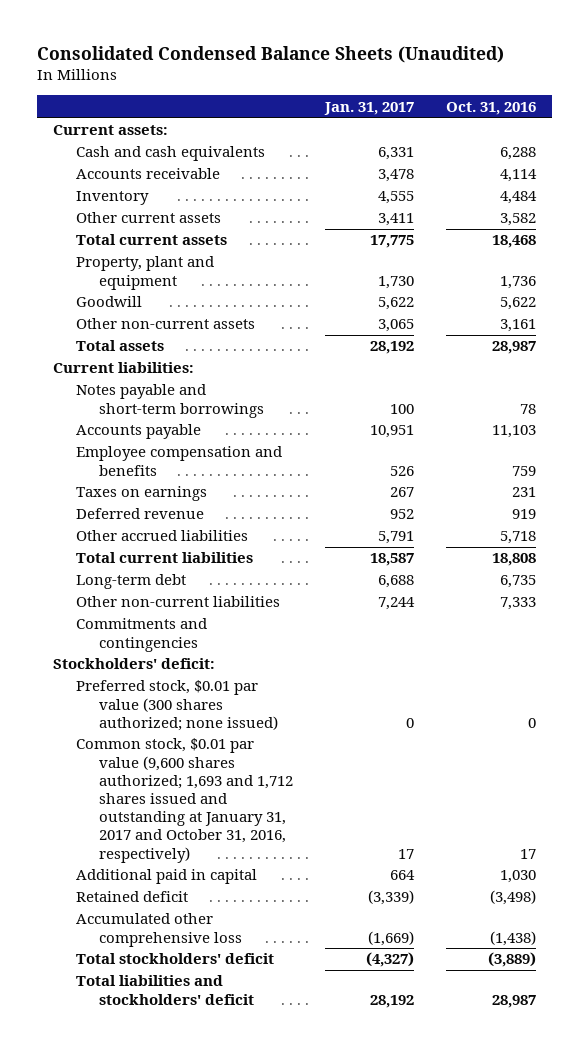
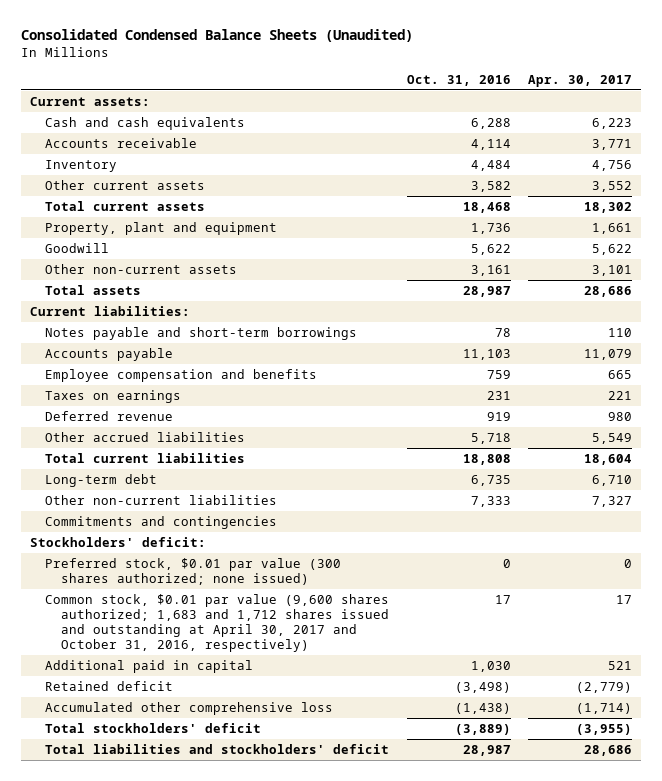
[323,101,414,115] Jan. 31, 2017 -> none
none -> [528,74,633,87] Apr. 30, 2017
[75,738,293,863] Common stock, $0.01 par value (9,600 shares authorized; 1,693 and 1,712 shares issued and outstanding at January 31, 2017 and October 31, 2016, respectively) -> [45,593,390,653] Common stock, $0.01 par value (9,600 shares authorized; 1,683 and 1,712 shares issued and outstanding at April 30, 2017 and October 31, 2016, respectively)

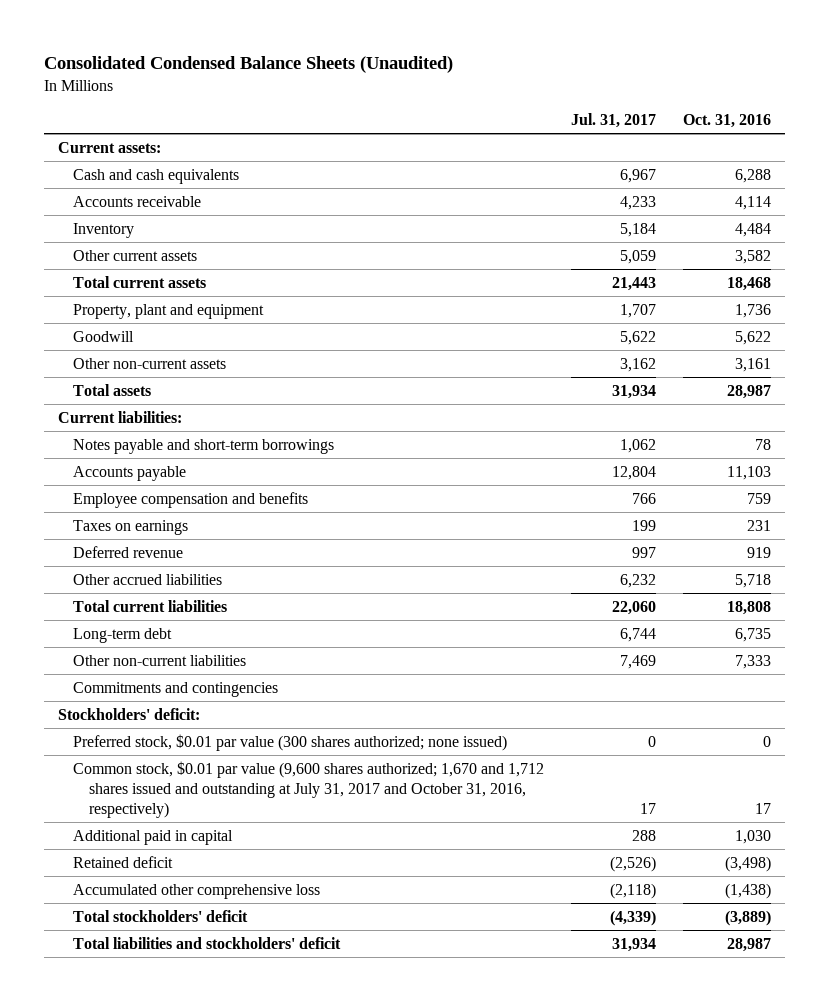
[528,74,633,87] Apr. 30, 2017 -> none
none -> [571,113,657,129] Jul. 31, 2017
[45,593,390,653] Common stock, $0.01 par value (9,600 shares authorized; 1,683 and 1,712 shares issued and outstanding at April 30, 2017 and October 31, 2016, respectively) -> [73,760,545,818] Common stock, $0.01 par value (9,600 shares authorized; 1,670 and 1,712 shares issued and outstanding at July 31, 2017 and October 31, 2016, respectively)

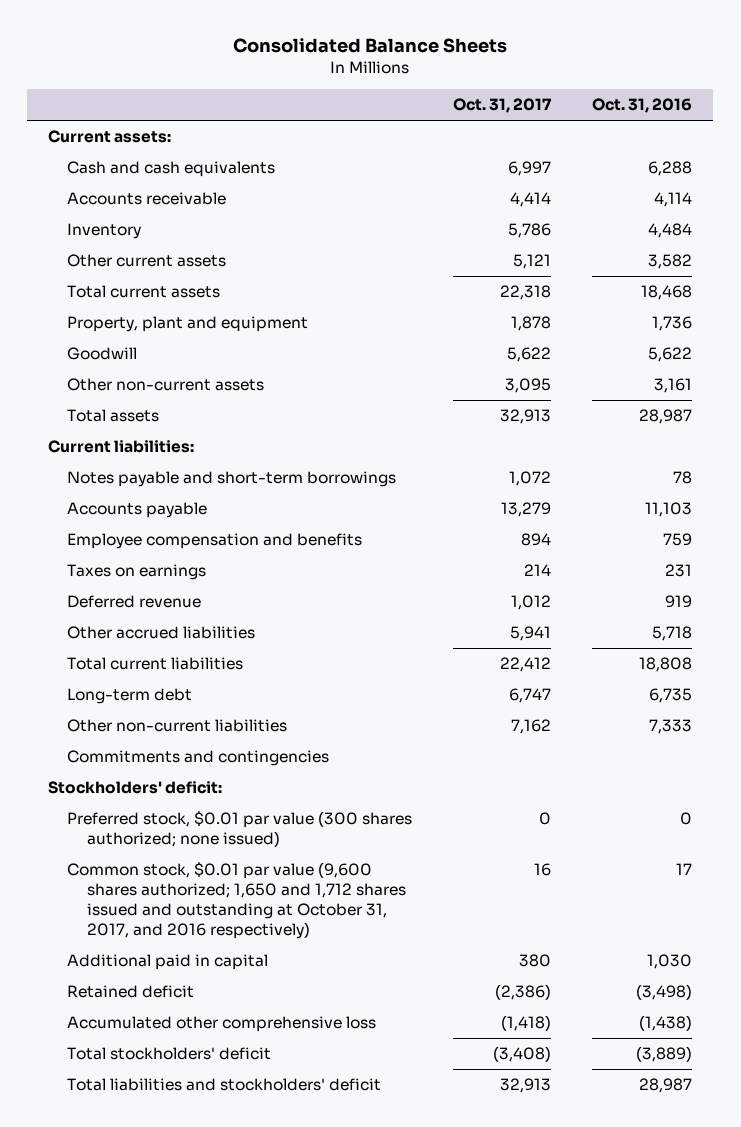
[44,55,454,73] Consolidated Condensed Balance Sheets (Unaudited) -> [233,37,508,53] Consolidated Balance Sheets
[571,113,657,129] Jul. 31, 2017 -> none
none -> [453,98,553,114] Oct. 31, 2017
[73,760,545,818] Common stock, $0.01 par value (9,600 shares authorized; 1,670 and 1,712 shares issued and outstanding at July 31, 2017 and October 31, 2016, respectively) -> [67,862,406,939] Common stock, $0.01 par value (9,600 shares authorized; 1,650 and 1,712 shares issued and outstanding at October 31, 2017, and 2016 respectively)

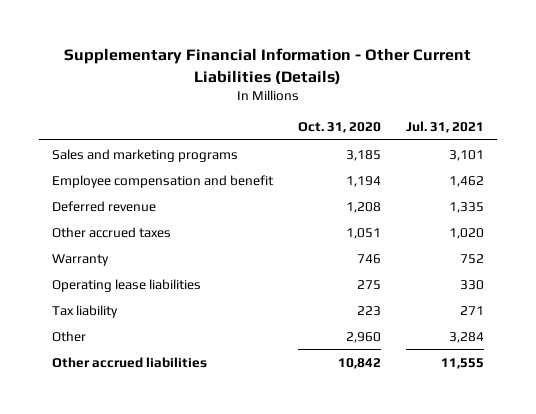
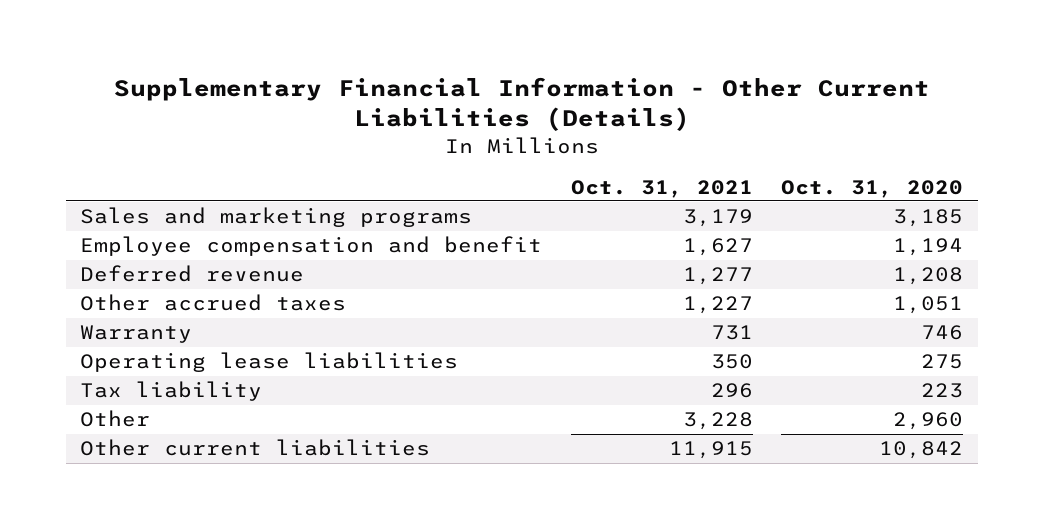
[406,121,485,134] Jul. 31, 2021 -> none
none -> [570,179,753,198] Oct. 31, 2021
[51,356,207,368] Other accrued liabilities -> [80,439,431,457] Other current liabilities

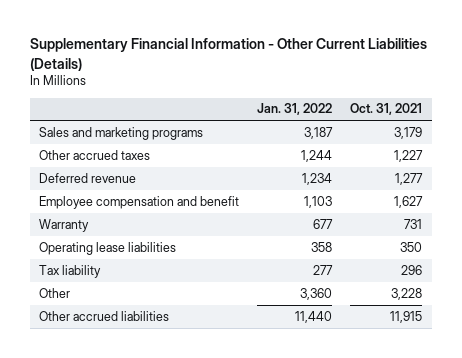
[781,179,964,198] Oct. 31, 2020 -> none
none -> [257,103,333,116] Jan. 31, 2022
[80,265,305,283] Deferred revenue -> [39,172,137,183] Deferred revenue
[80,236,543,257] Employee compensation and benefit -> [39,195,240,209] Employee compensation and benefit
[80,439,431,457] Other current liabilities -> [39,310,170,321] Other accrued liabilities

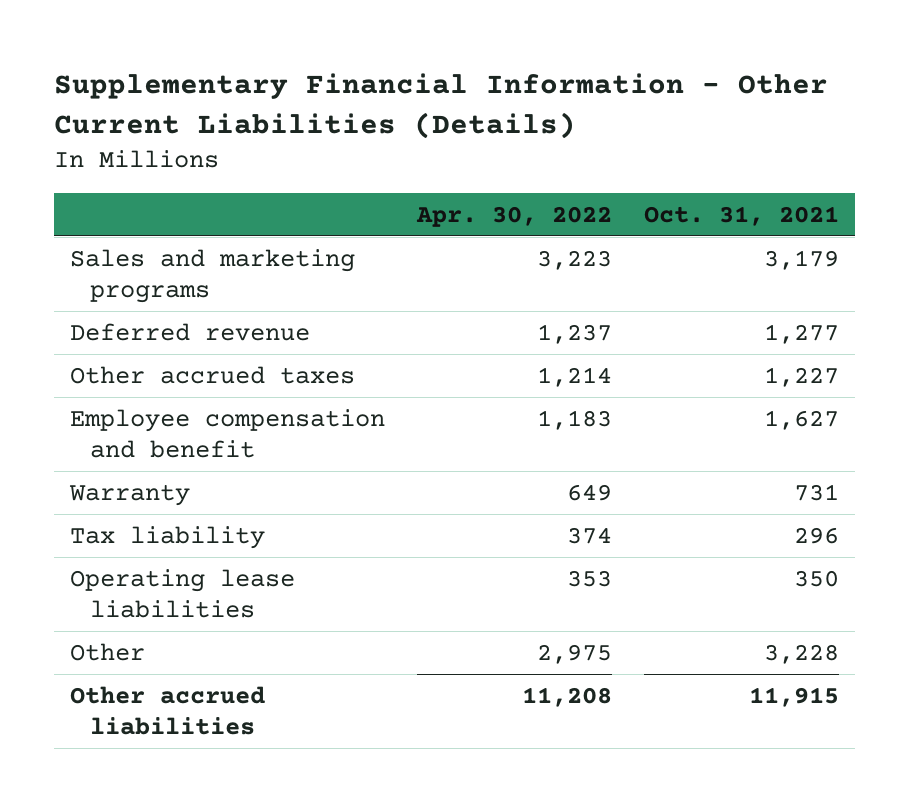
[257,103,333,116] Jan. 31, 2022 -> none
none -> [416,205,613,227] Apr. 30, 2022
[39,149,151,160] Other accrued taxes -> [69,365,355,384] Other accrued taxes
[39,241,177,255] Operating lease liabilities -> [69,568,295,619] Operating lease liabilities

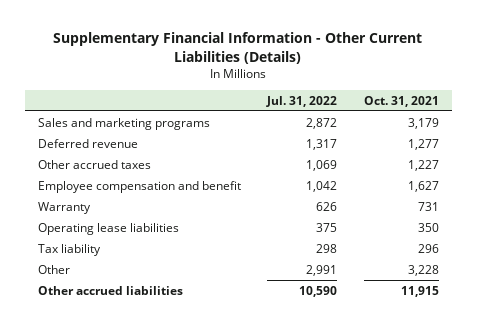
[416,205,613,227] Apr. 30, 2022 -> none
none -> [266,95,338,107] Jul. 31, 2022
[69,525,265,549] Tax liability -> [37,243,101,256] Tax liability

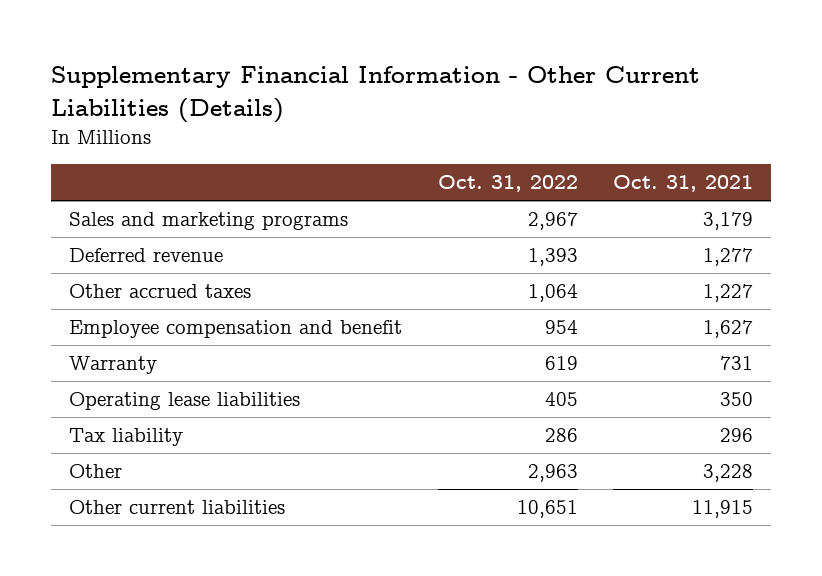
[266,95,338,107] Jul. 31, 2022 -> none
none -> [437,175,578,193] Oct. 31, 2022
[37,285,183,295] Other accrued liabilities -> [69,500,286,515] Other current liabilities

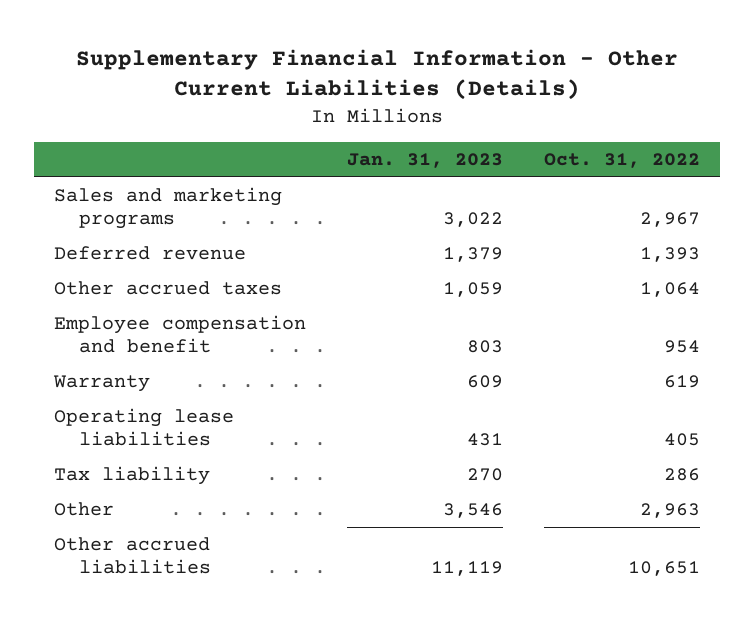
[612,175,753,193] Oct. 31, 2021 -> none
none -> [346,153,503,169] Jan. 31, 2023
[69,500,286,515] Other current liabilities -> [54,537,212,575] Other accrued liabilities

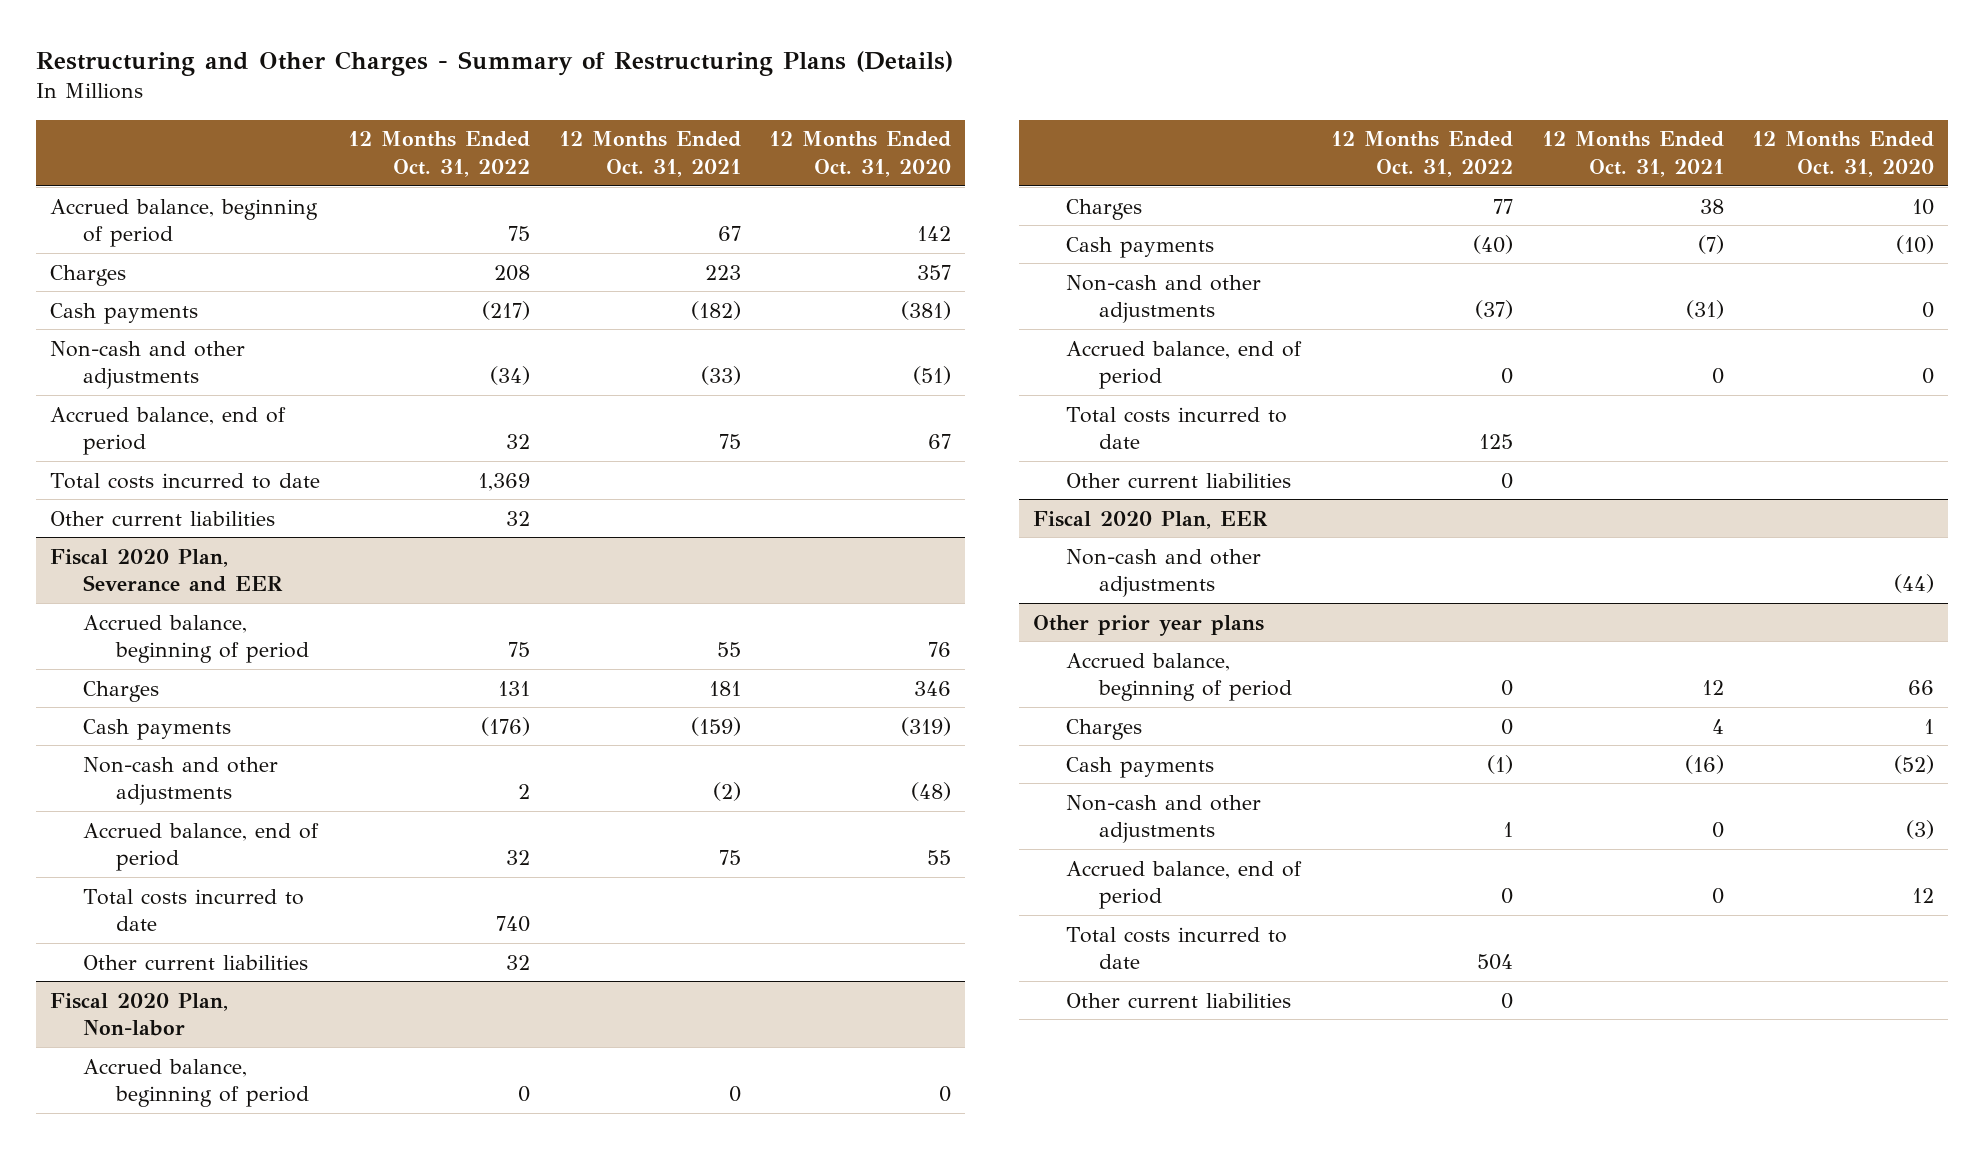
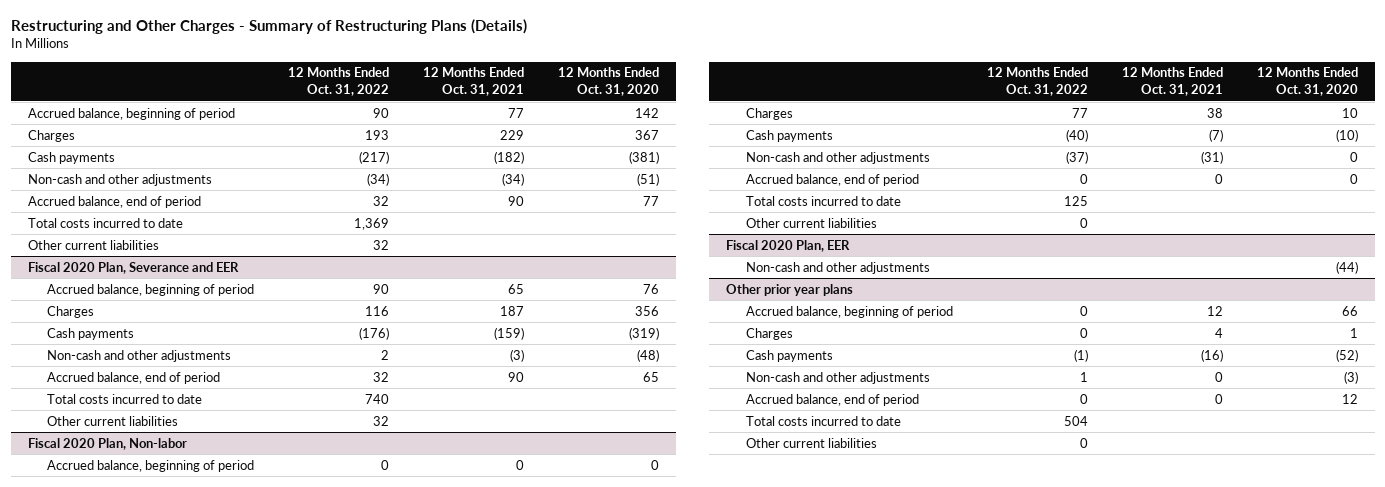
[508,226,531,242] 75 -> [373,107,390,118] 90
[717,226,741,242] 67 -> [508,107,525,118] 77
[494,264,531,281] 208 -> [365,129,390,140] 193
[704,264,741,280] 223 -> [500,129,525,140] 229
[917,264,952,280] 357 -> [635,129,660,140] 367
[700,366,741,386] (33) -> [502,172,525,186] (34)
[718,434,741,450] 75 -> [508,195,525,206] 90
[928,434,952,450] 67 -> [643,195,660,206] 77
[508,642,531,658] 75 -> [373,283,390,294] 90
[716,642,741,658] 55 -> [508,283,525,294] 65
[498,680,531,696] 131 -> [365,305,390,316] 116
[708,680,741,696] 181 -> [500,305,525,316] 187
[914,680,952,696] 346 -> [635,305,660,316] 356
[712,782,741,802] (2) -> [510,348,525,362] (3)
[718,850,741,866] 75 -> [508,371,525,382] 90
[927,850,952,866] 55 -> [643,371,660,382] 65

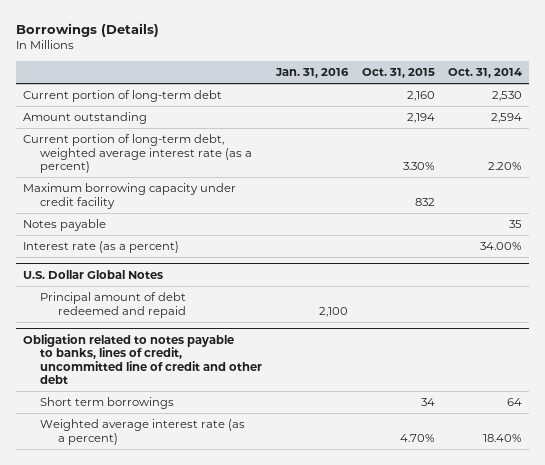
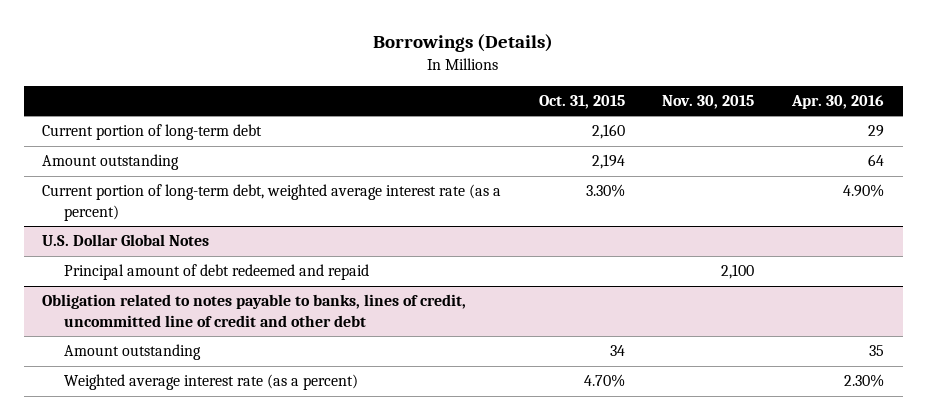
[274,67,349,78] Jan. 31, 2016 -> none
[448,67,523,78] Oct. 31, 2014 -> none
none -> [662,94,755,109] Nov. 30, 2015
none -> [790,94,884,109] Apr. 30, 2016
[22,183,236,209] Maximum borrowing capacity under credit facility -> none
[22,219,106,232] Notes payable -> none
[22,241,179,254] Interest rate (as a percent) -> none
[40,397,175,410] Short term borrowings -> none
none -> [63,344,201,361] Amount outstanding

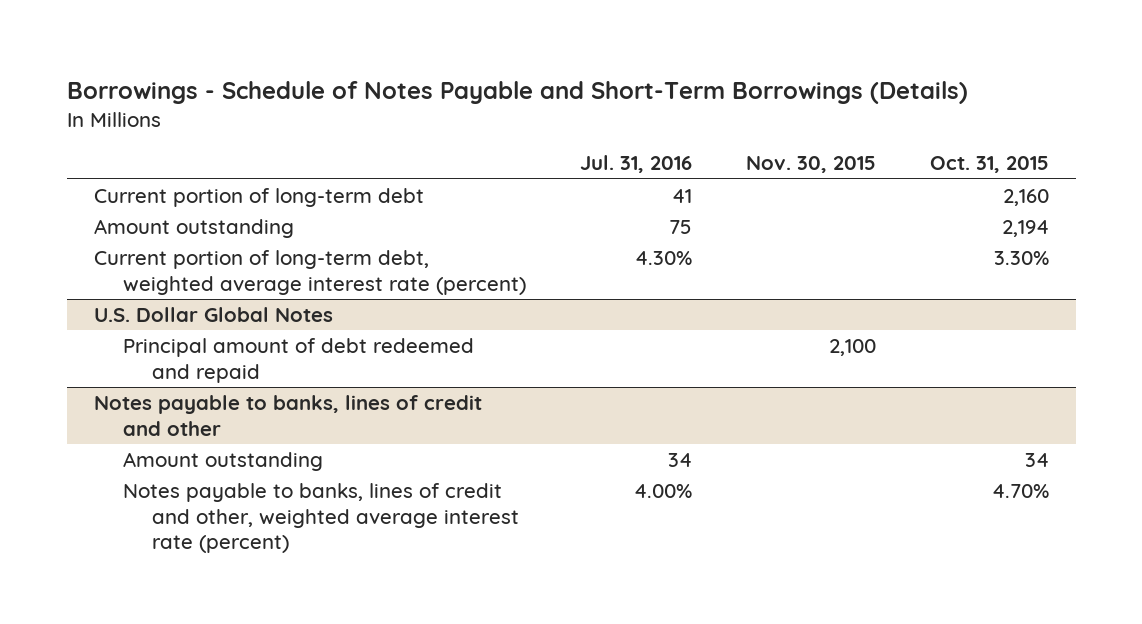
[373,34,554,53] Borrowings (Details) -> [66,80,968,104] Borrowings - Schedule of Notes Payable and Short-Term Borrowings (Details)
[790,94,884,109] Apr. 30, 2016 -> none
none -> [579,155,692,174] Jul. 31, 2016
[42,184,502,221] Current portion of long-term debt, weighted average interest rate (as a percent) -> [93,249,526,295] Current portion of long-term debt, weighted average interest rate (percent)
[42,294,467,327] Obligation related to notes payable to banks, lines of credit, uncommitted line of credit and other debt -> [93,394,482,436] Notes payable to banks, lines of credit and other
[63,374,358,391] Weighted average interest rate (as a percent) -> [122,482,520,554] Notes payable to banks, lines of credit and other, weighted average interest rate (percent)

